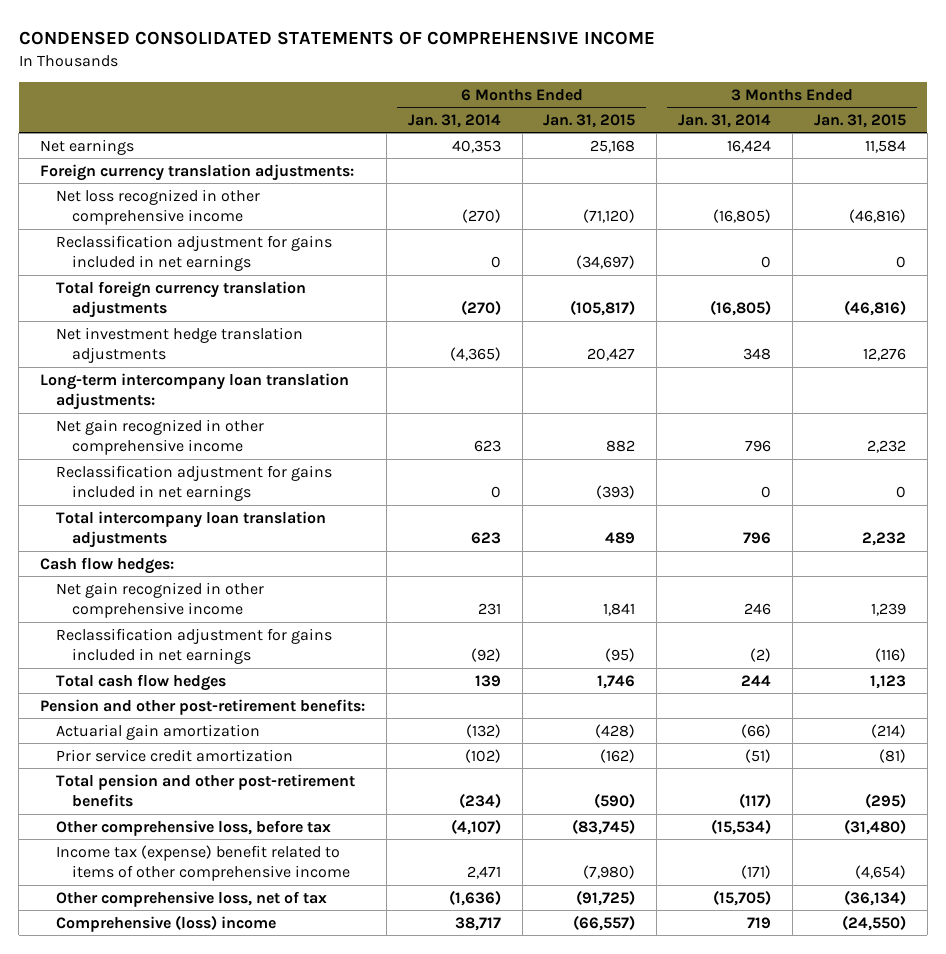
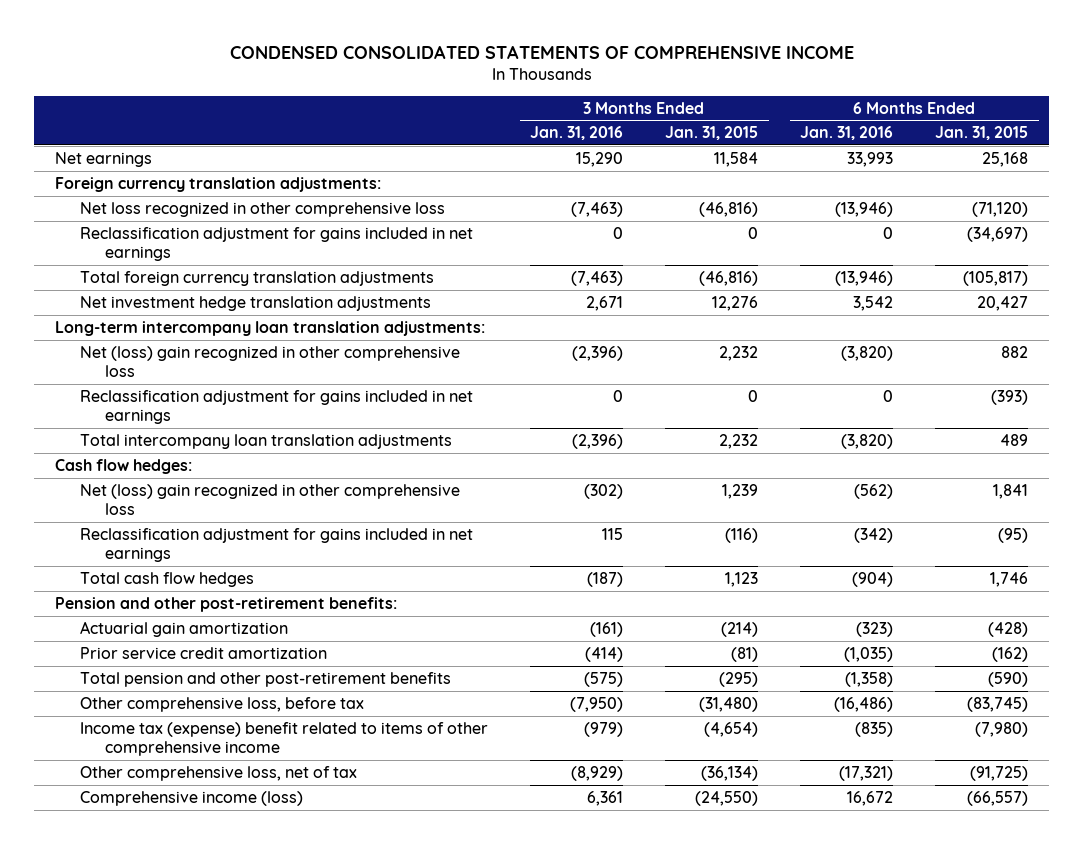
[407,113,501,128] Jan. 31, 2014 -> none
[678,113,772,128] Jan. 31, 2014 -> none
none -> [530,126,624,141] Jan. 31, 2016
none -> [800,126,894,141] Jan. 31, 2016
[56,188,261,226] Net loss recognized in other comprehensive income -> [80,201,446,217] Net loss recognized in other comprehensive loss
[56,418,265,456] Net gain recognized in other comprehensive income -> [80,345,461,378] Net (loss) gain recognized in other comprehensive loss
[56,581,265,619] Net gain recognized in other comprehensive income -> [80,483,461,516] Net (loss) gain recognized in other comprehensive loss
[56,914,277,932] Comprehensive (loss) income -> [80,790,304,806] Comprehensive income (loss)

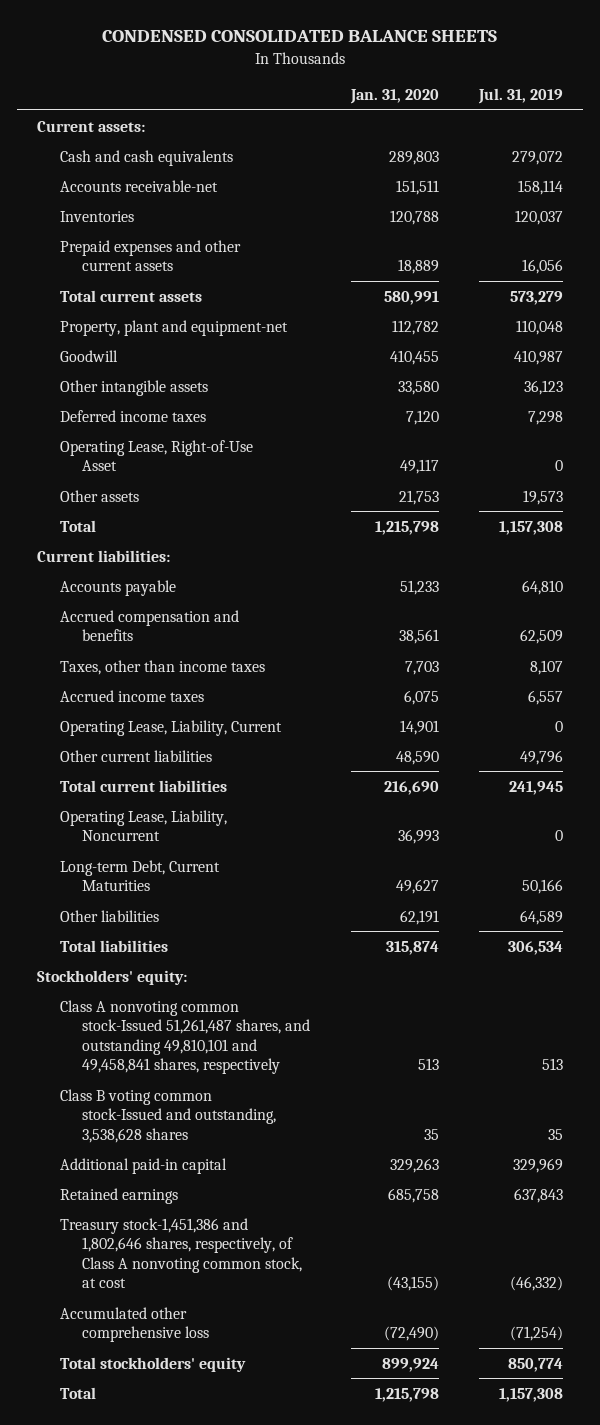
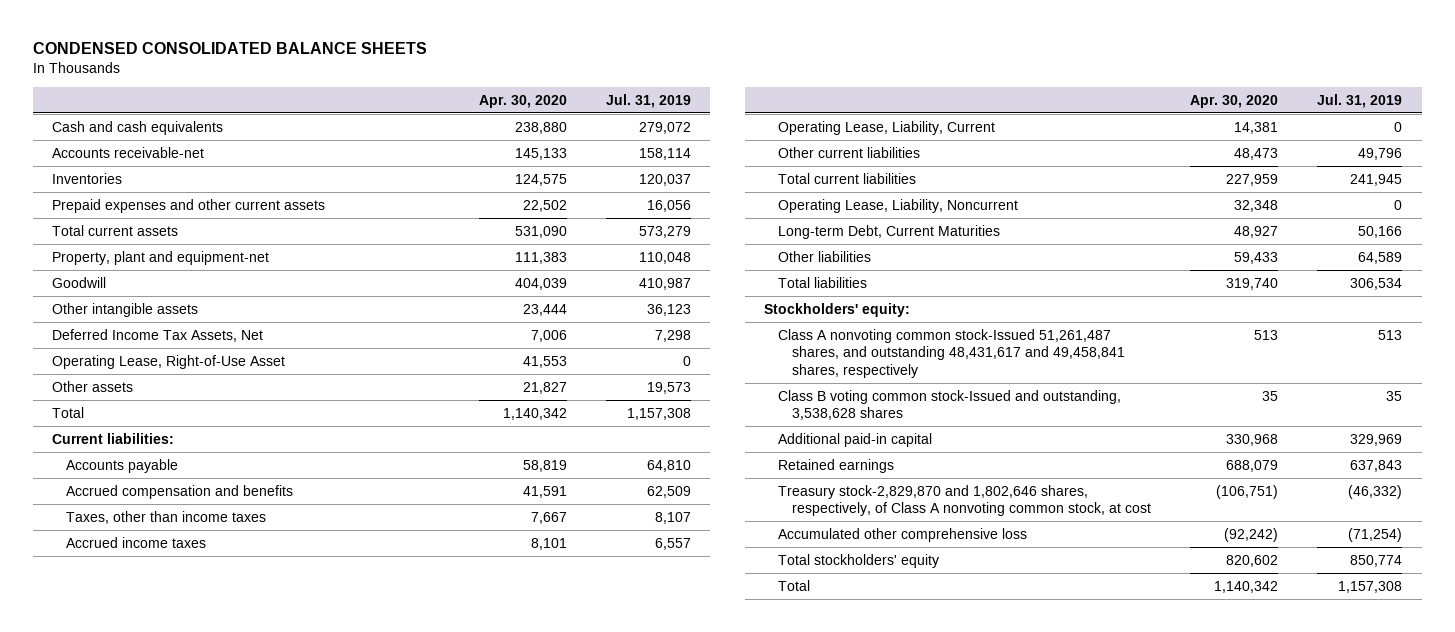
[349,89,439,105] Jan. 31, 2020 -> none
none -> [478,94,567,108] Apr. 30, 2020
[37,120,146,132] Current assets: -> none
[59,409,206,422] Deferred income taxes -> [52,328,264,342] Deferred Income Tax Assets, Net
[59,999,311,1075] Class A nonvoting common stock-Issued 51,261,487 shares, and outstanding 49,810,101 and 49,458,841 shares, respectively -> [778,328,1126,378] Class A nonvoting common stock-Issued 51,261,487 shares, and outstanding 48,431,617 and 49,458,841 shares, respectively
[59,1217,303,1289] Treasury stock-1,451,386 and 1,802,646 shares, respectively, of Class A nonvoting common stock, at cost -> [778,484,1152,517] Treasury stock-2,829,870 and 1,802,646 shares, respectively, of Class A nonvoting common stock, at cost

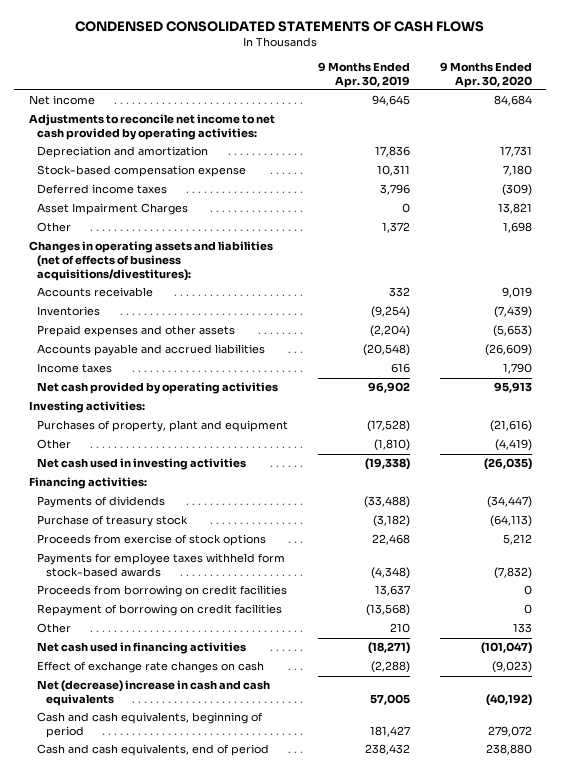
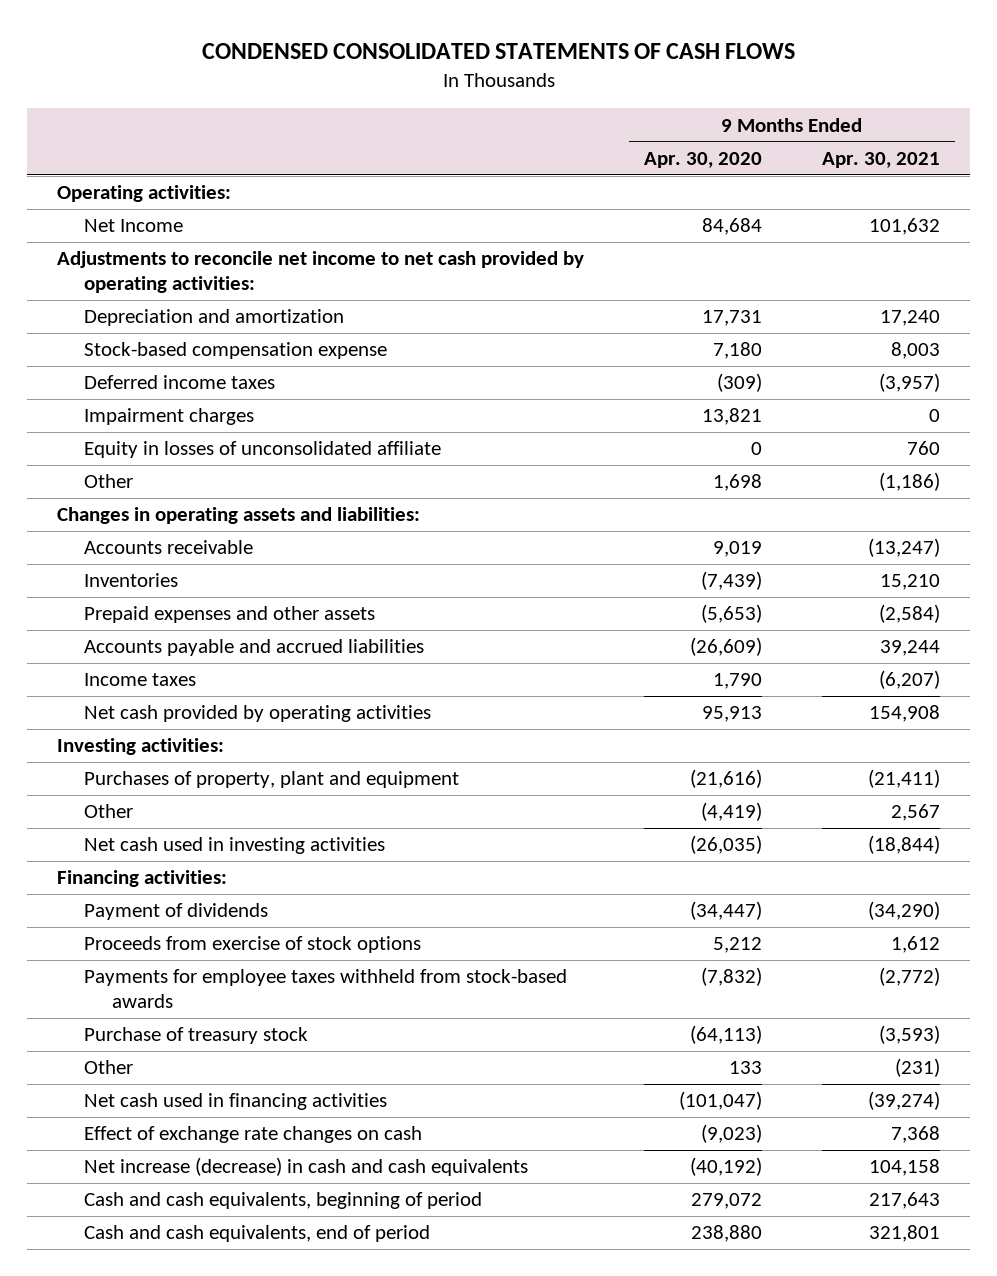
[318,61,411,88] 9 Months Ended Apr. 30, 2019 -> none
none -> [822,151,941,168] Apr. 30, 2021
none -> [57,185,232,203] Operating activities:
[28,95,95,106] Net income -> [84,219,184,233] Net Income
[37,203,189,216] Asset Impairment Charges -> [84,408,255,426] Impairment charges
none -> [84,441,442,459] Equity in losses of unconsolidated affiliate
[28,241,273,281] Changes in operating assets and liabilities (net of effects of business acquisitions/divestitures): -> [57,507,421,525] Changes in operating assets and liabilities:
[37,496,166,509] Payments of dividends -> [84,903,269,921] Payment of dividends
[37,585,288,598] Proceeds from borrowing on credit facilities -> none
[37,604,283,617] Repayment of borrowing on credit facilities -> none
[37,553,286,578] Payments for employee taxes withheld form stock-based awards -> [84,969,568,1008] Payments for employee taxes withheld from stock-based awards
[37,515,189,528] Purchase of treasury stock -> [84,1027,309,1045] Purchase of treasury stock
[37,680,271,707] Net (decrease) increase in cash and cash equivalents -> [84,1157,529,1177] Net increase (decrease) in cash and cash equivalents

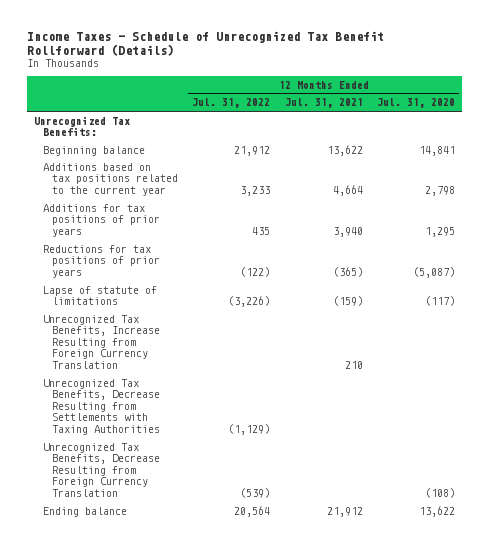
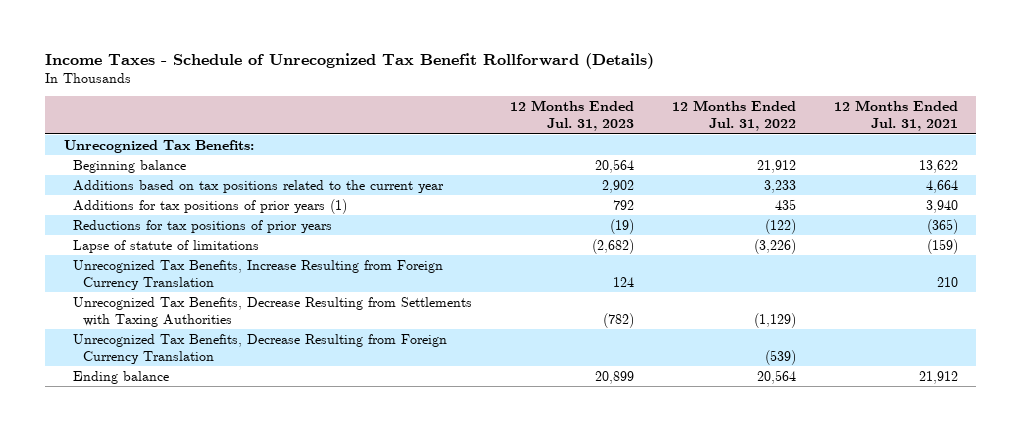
[377,98,456,109] Jul. 31, 2020 -> none
none -> [510,100,635,132] 12 Months Ended Jul. 31, 2023
[42,203,160,237] Additions for tax positions of prior years -> [73,198,348,214] Additions for tax positions of prior years (1)

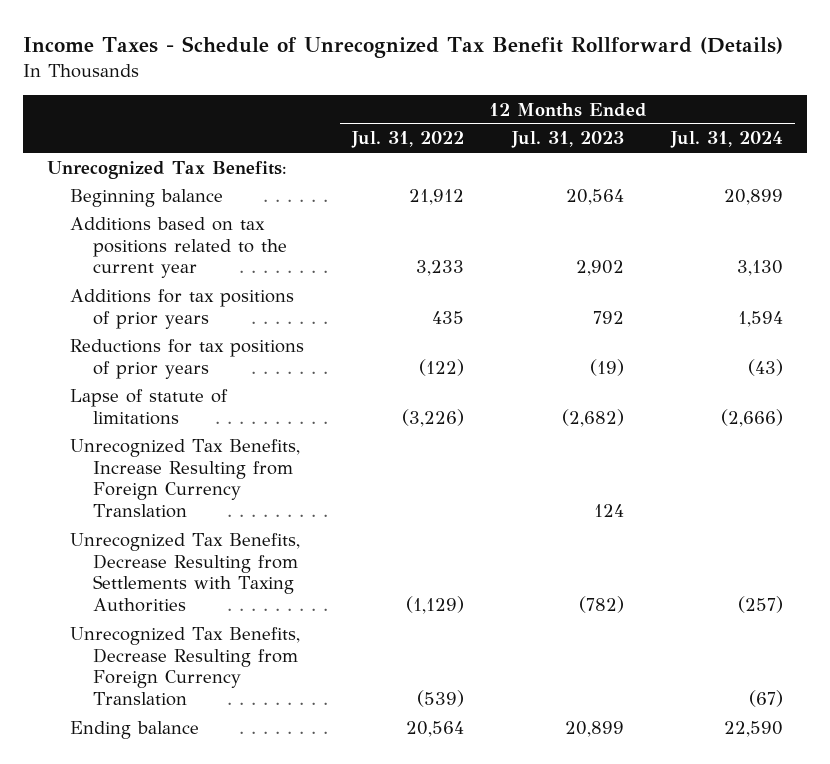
[833,100,958,132] 12 Months Ended Jul. 31, 2021 -> none
none -> [670,131,784,149] Jul. 31, 2024
[73,198,348,214] Additions for tax positions of prior years (1) -> [70,288,295,329] Additions for tax positions of prior years

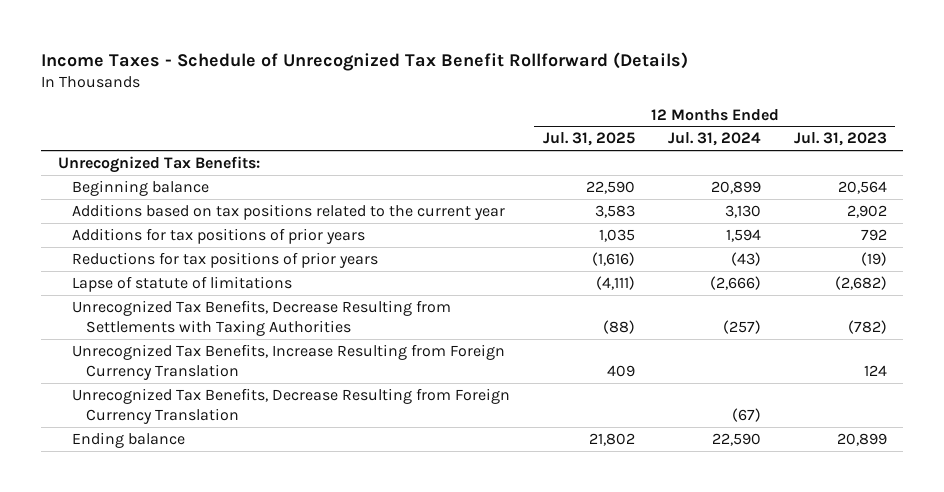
[350,131,464,149] Jul. 31, 2022 -> none
none -> [542,132,635,147] Jul. 31, 2025
[70,438,301,519] Unrecognized Tax Benefits, Increase Resulting from Foreign Currency Translation -> [71,343,505,380] Unrecognized Tax Benefits, Increase Resulting from Foreign Currency Translation

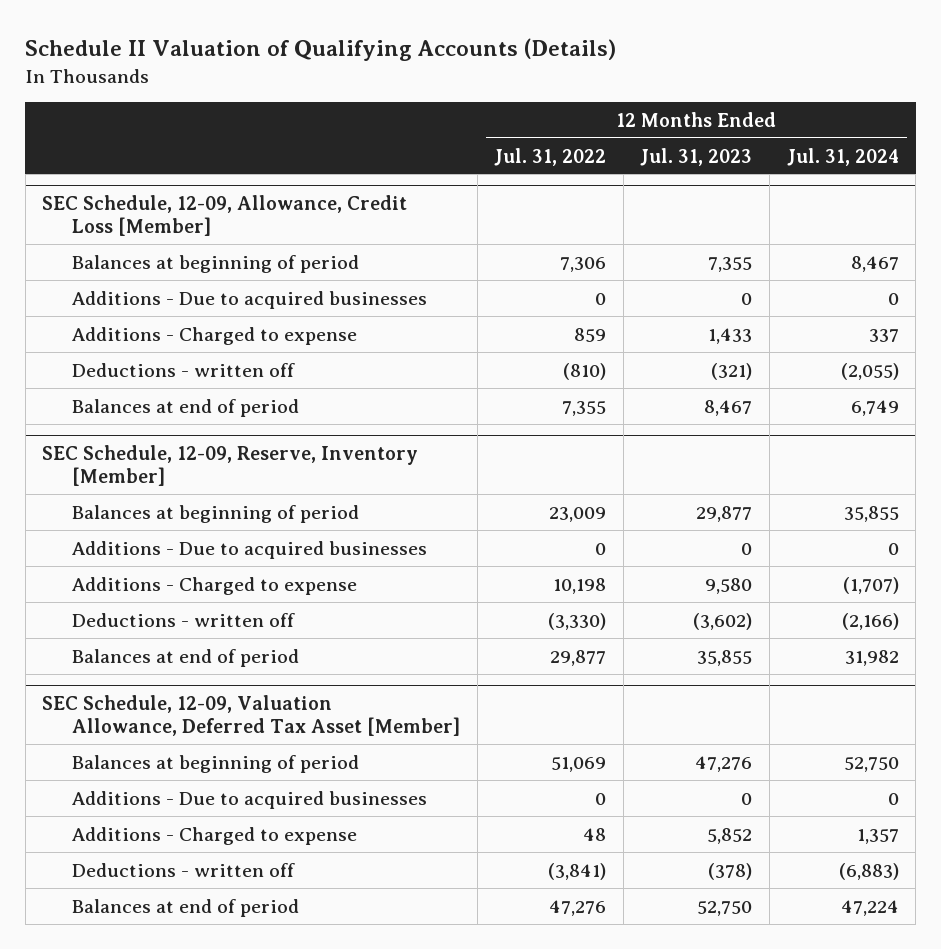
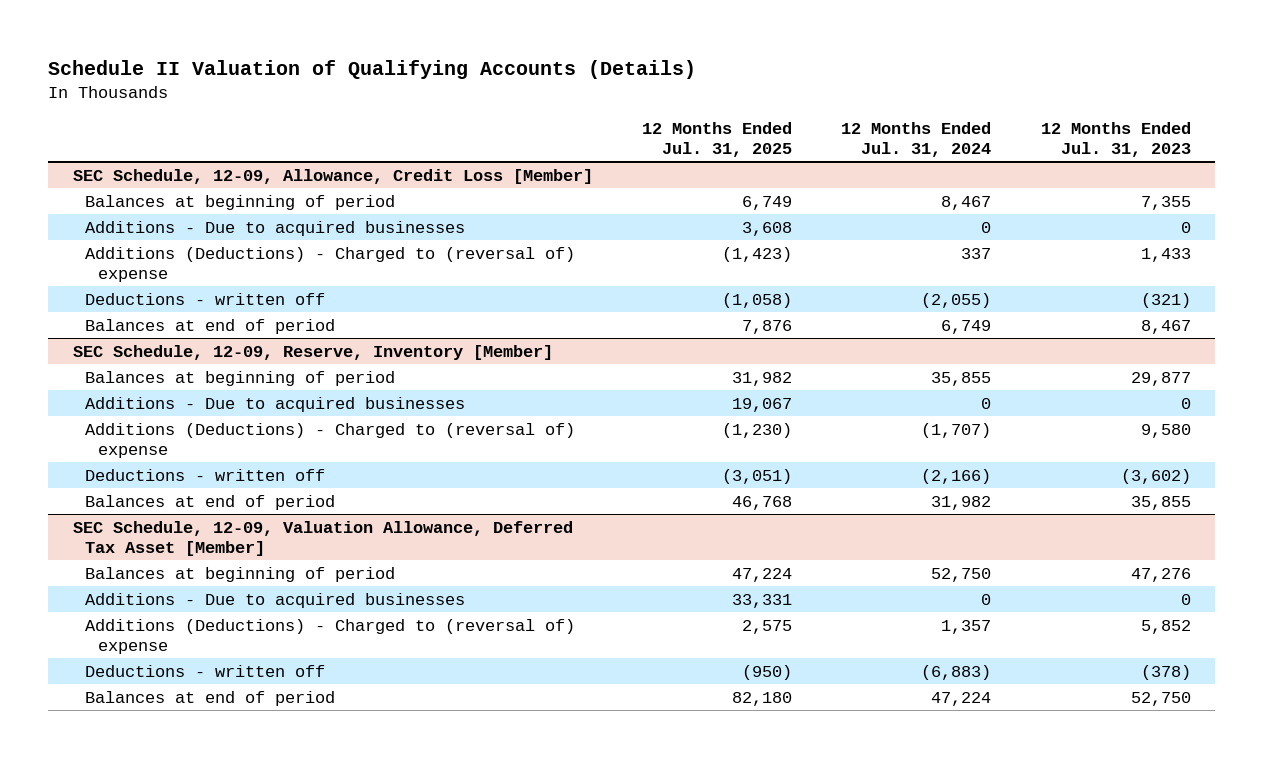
[494,147,607,166] Jul. 31, 2022 -> none
none -> [642,122,793,158] 12 Months Ended Jul. 31, 2025
[72,326,358,345] Additions - Charged to expense -> [85,246,576,282] Additions (Deductions) - Charged to (reversal of) expense
[72,576,358,595] Additions - Charged to expense -> [85,422,576,458] Additions (Deductions) - Charged to (reversal of) expense
[72,826,358,845] Additions - Charged to expense -> [85,618,576,654] Additions (Deductions) - Charged to (reversal of) expense

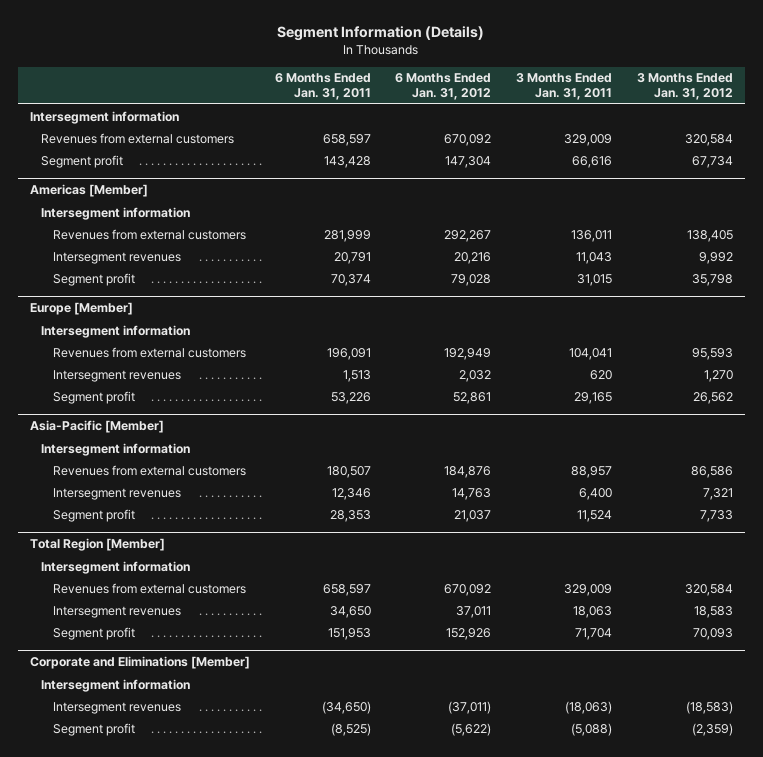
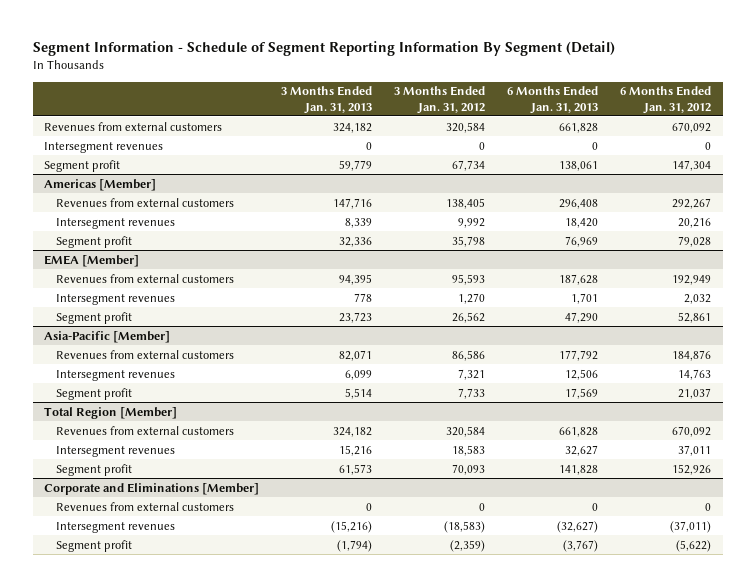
[277,26,485,42] Segment Information (Details) -> [32,41,615,57] Segment Information - Schedule of Segment Reporting Information By Segment (Detail)
[274,73,371,101] 6 Months Ended Jan. 31, 2011 -> none
[516,73,613,101] 3 Months Ended Jan. 31, 2011 -> none
none -> [280,86,372,114] 3 Months Ended Jan. 31, 2013
none -> [507,86,599,114] 6 Months Ended Jan. 31, 2013
[30,110,180,124] Intersegment information -> none
none -> [43,141,163,153] Intersegment revenues
[41,206,191,220] Intersegment information -> none
[30,302,134,316] Europe [Member] -> none
[41,324,191,338] Intersegment information -> none
none -> [43,254,139,267] EMEA [Member]
[41,442,191,456] Intersegment information -> none
[41,560,191,574] Intersegment information -> none
[41,678,191,692] Intersegment information -> none
none -> [56,501,235,511] Revenues from external customers

